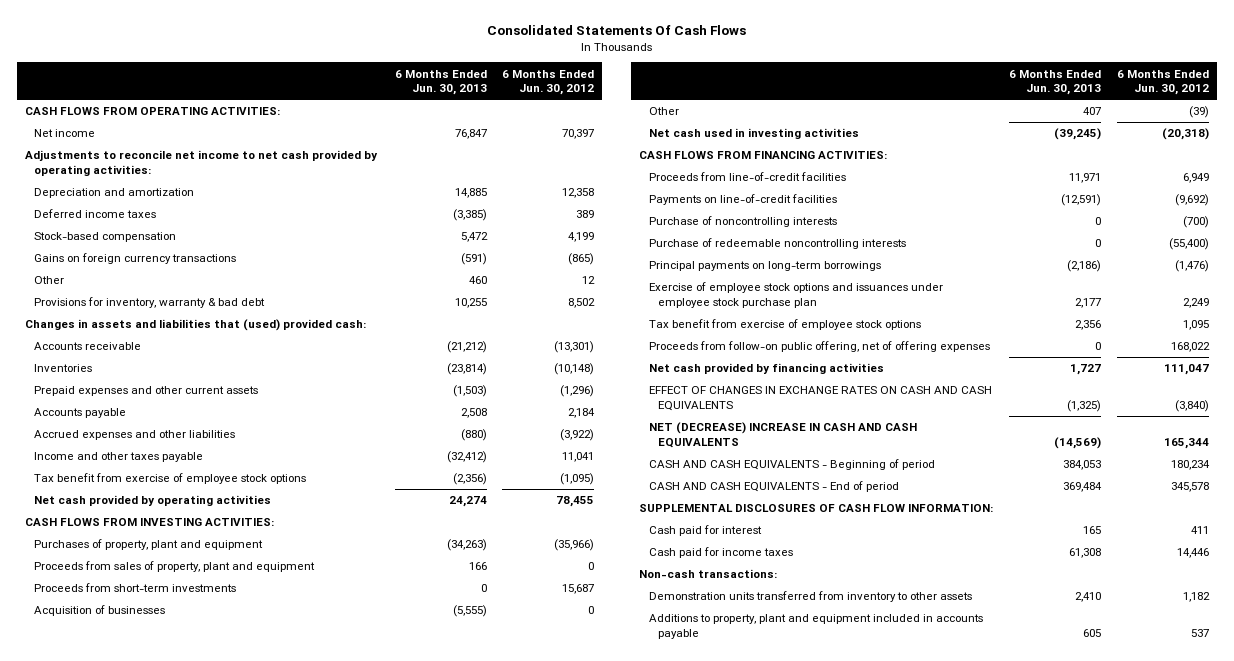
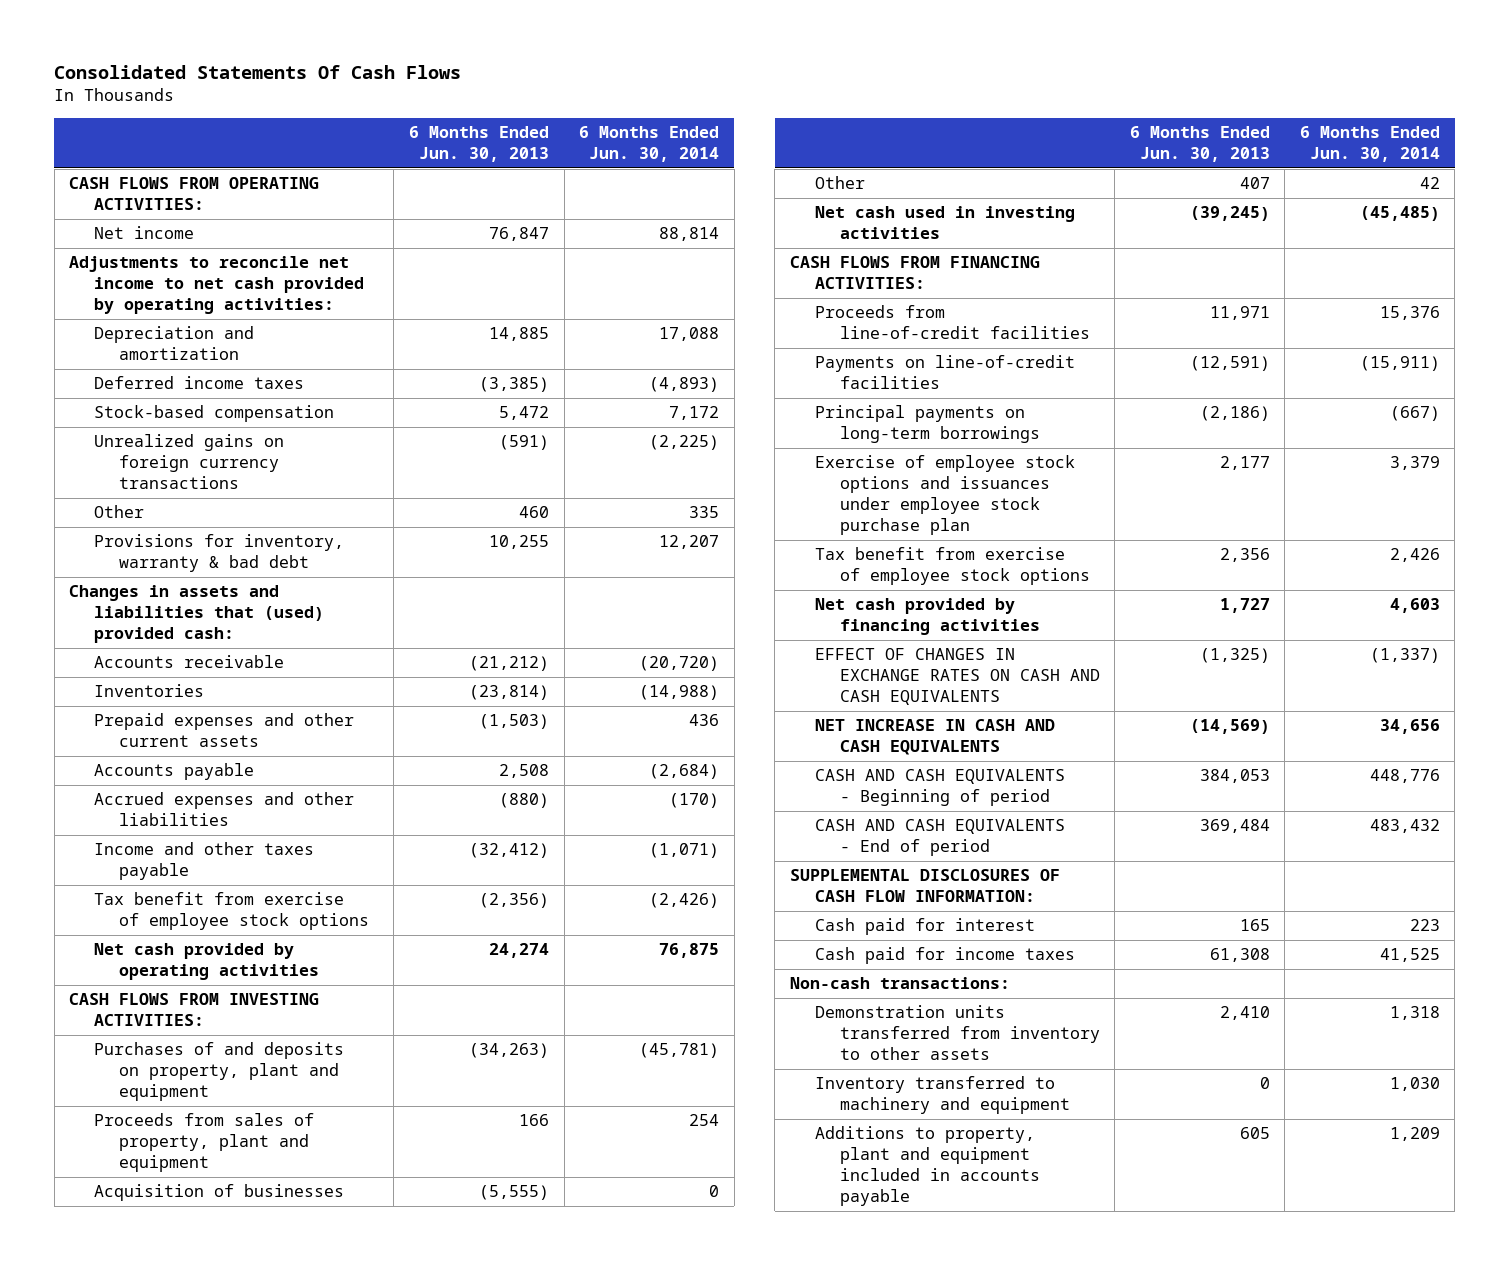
[502,69,595,96] 6 Months Ended Jun. 30, 2012 -> none
none -> [579,126,720,163] 6 Months Ended Jun. 30, 2014
[34,253,237,265] Gains on foreign currency transactions -> [94,434,285,490] Unrealized gains on foreign currency transactions
[34,539,264,551] Purchases of property, plant and equipment -> [94,1042,345,1102] Purchases of and deposits on property, plant and equipment
[34,583,237,593] Proceeds from short-term investments -> none
[648,216,837,228] Purchase of noncontrolling interests -> none
[648,238,906,250] Purchase of redeemable noncontrolling interests -> none
[648,341,990,353] Proceeds from follow-on public offering, net of offering expenses -> none
[648,422,917,449] NET (DECREASE) INCREASE IN CASH AND CASH EQUIVALENTS -> [814,719,1055,756] NET INCREASE IN CASH AND CASH EQUIVALENTS
none -> [814,1076,1070,1115] Inventory transferred to machinery and equipment

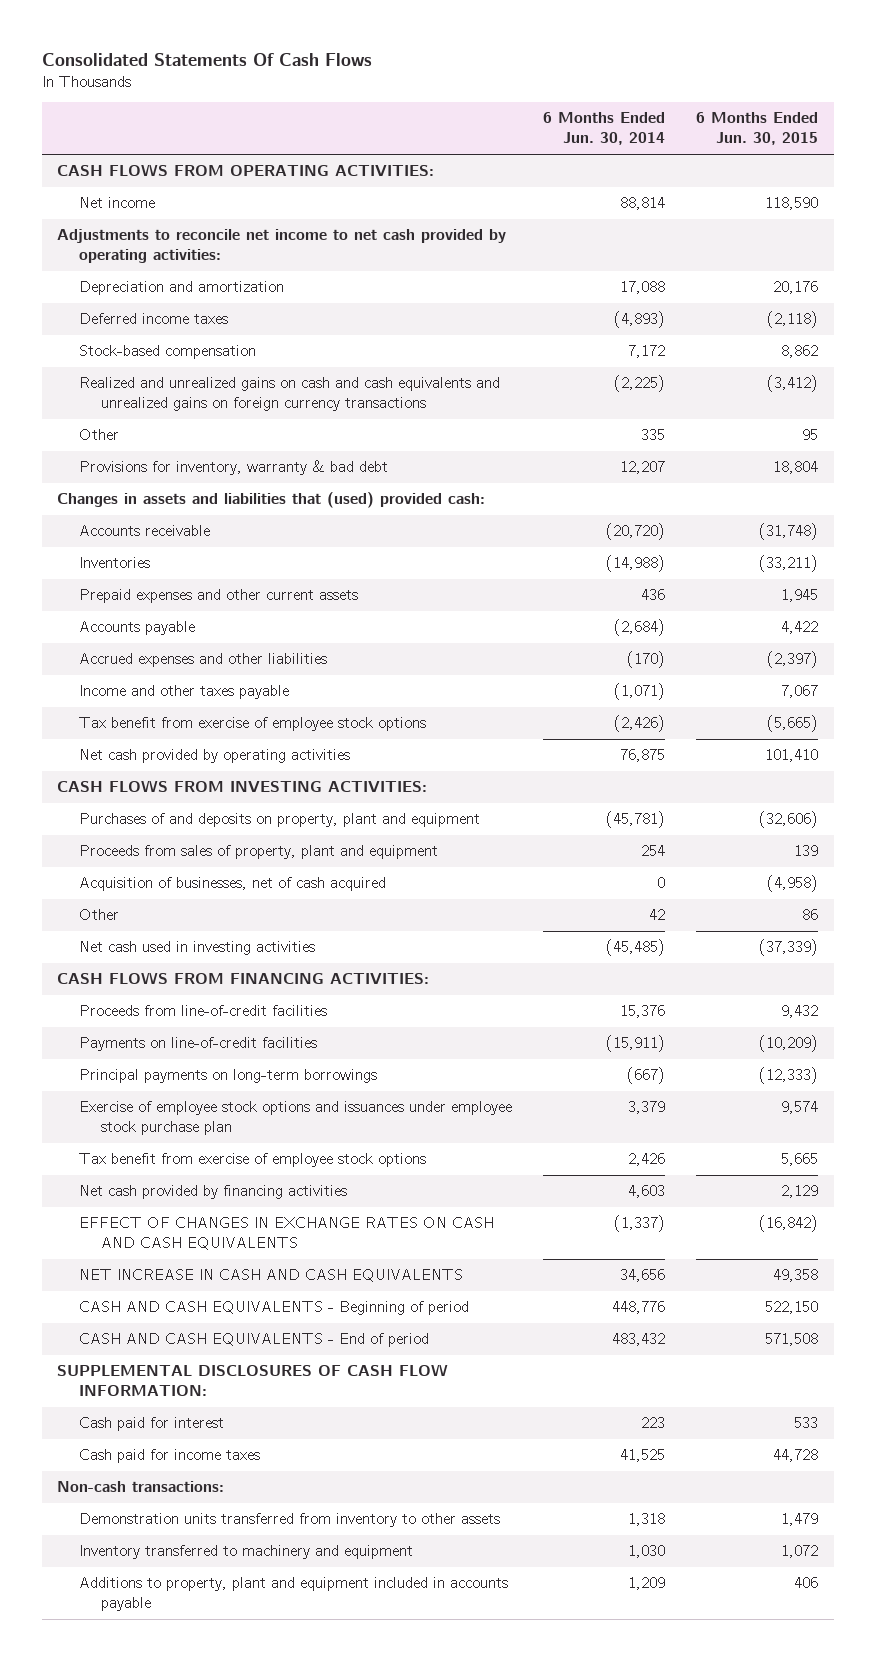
[408,126,549,163] 6 Months Ended Jun. 30, 2013 -> none
none -> [696,112,819,146] 6 Months Ended Jun. 30, 2015
[94,434,285,490] Unrealized gains on foreign currency transactions -> [79,377,501,412] Realized and unrealized gains on cash and cash equivalents and unrealized gains on foreign currency transactions
[94,1184,345,1202] Acquisition of businesses -> [79,877,387,892] Acquisition of businesses, net of cash acquired

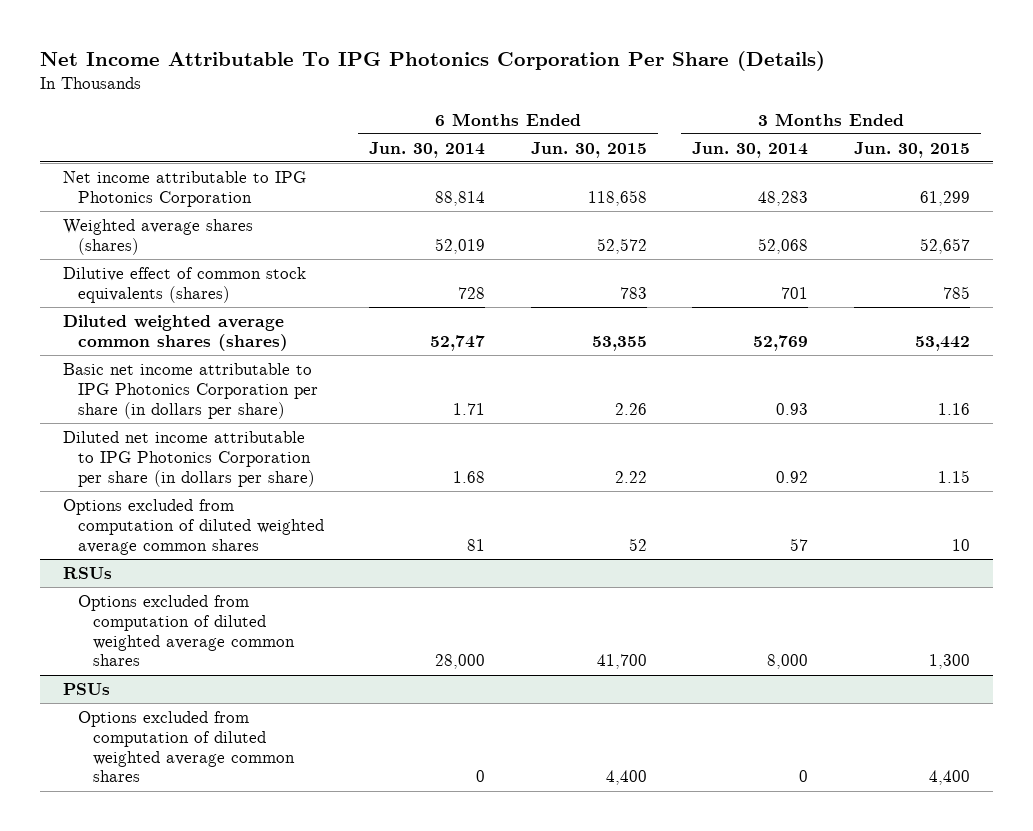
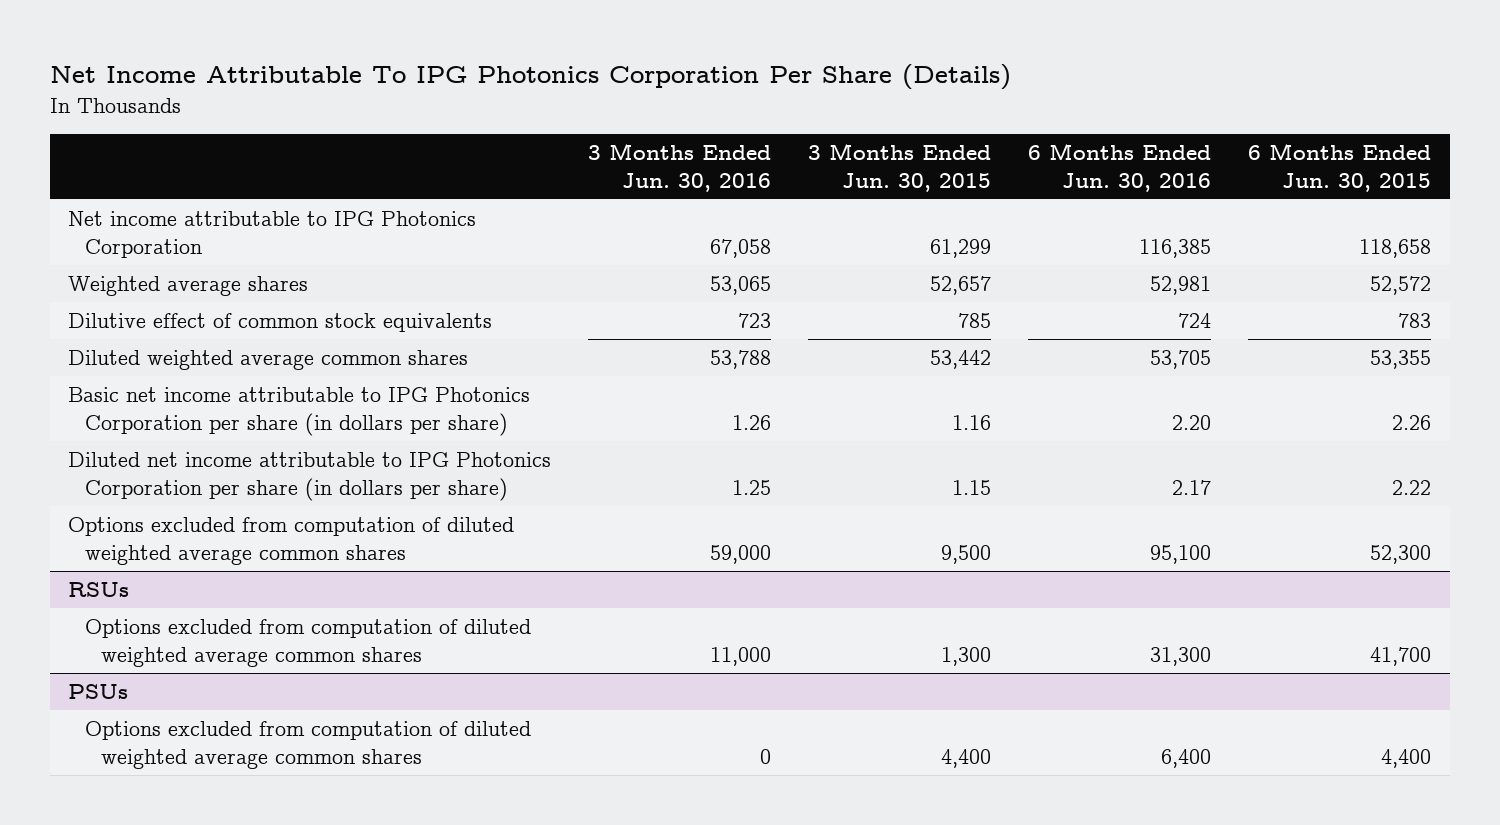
[369,141,486,158] Jun. 30, 2014 -> none
[692,141,809,158] Jun. 30, 2014 -> none
none -> [588,143,772,192] 3 Months Ended Jun. 30, 2016
none -> [1028,143,1212,192] 6 Months Ended Jun. 30, 2016
[62,218,253,255] Weighted average shares (shares) -> [68,275,309,296] Weighted average shares
[62,266,306,303] Dilutive effect of common stock equivalents (shares) -> [68,312,493,332] Dilutive effect of common stock equivalents
[62,314,288,351] Diluted weighted average common shares (shares) -> [68,349,469,370] Diluted weighted average common shares
[628,537,647,551] 52 -> [1370,544,1432,564] 52,300
[951,538,970,551] 10 -> [941,544,992,564] 9,500

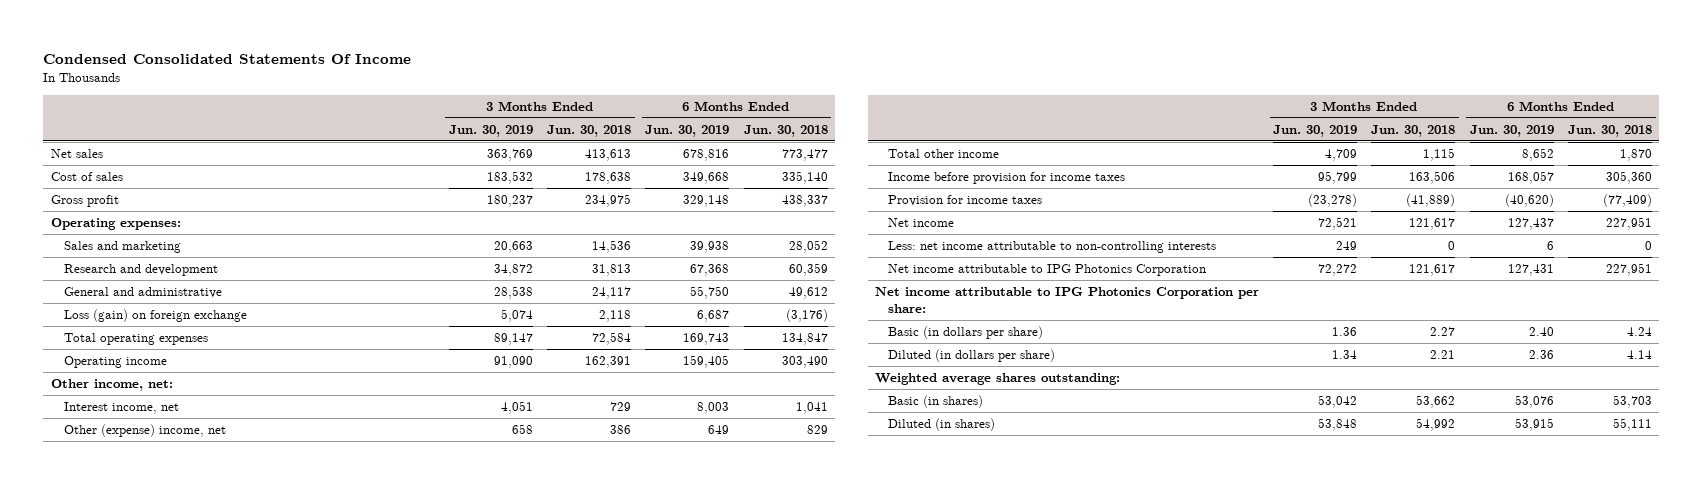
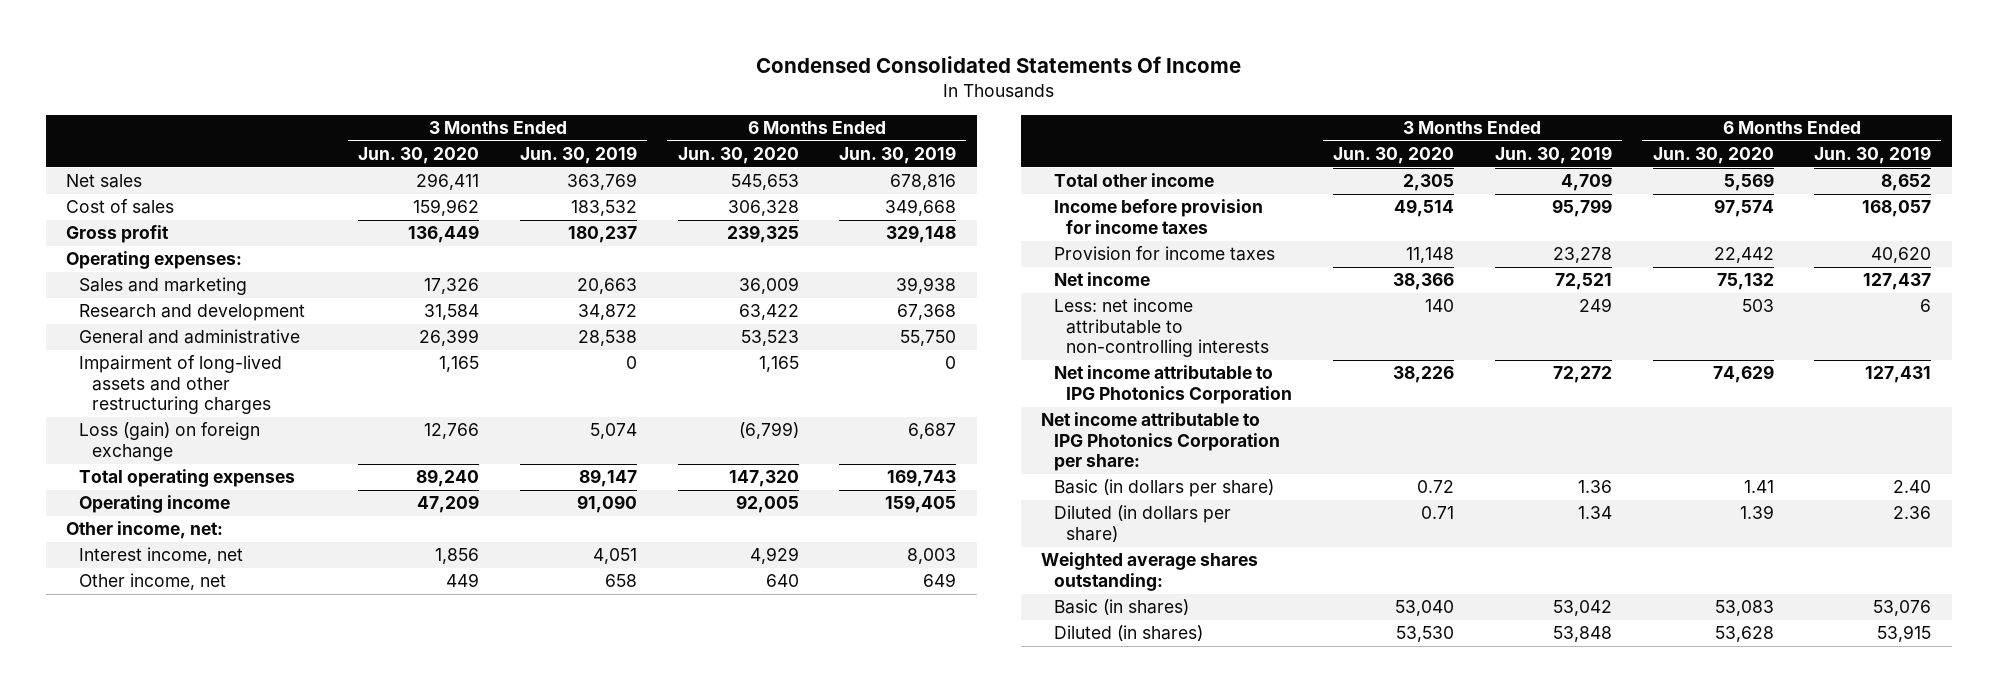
[547,124,632,137] Jun. 30, 2018 -> none
[743,124,828,137] Jun. 30, 2018 -> none
none -> [358,147,480,165] Jun. 30, 2020
none -> [677,147,799,165] Jun. 30, 2020
none -> [78,355,282,415] Impairment of long-lived assets and other restructuring charges
[64,424,227,438] Other (expense) income, net -> [78,573,226,591] Other income, net
[1308,194,1358,208] (23,278) -> [1552,247,1612,264] 23,278
[1504,194,1554,208] (40,620) -> [1871,247,1932,264] 40,620

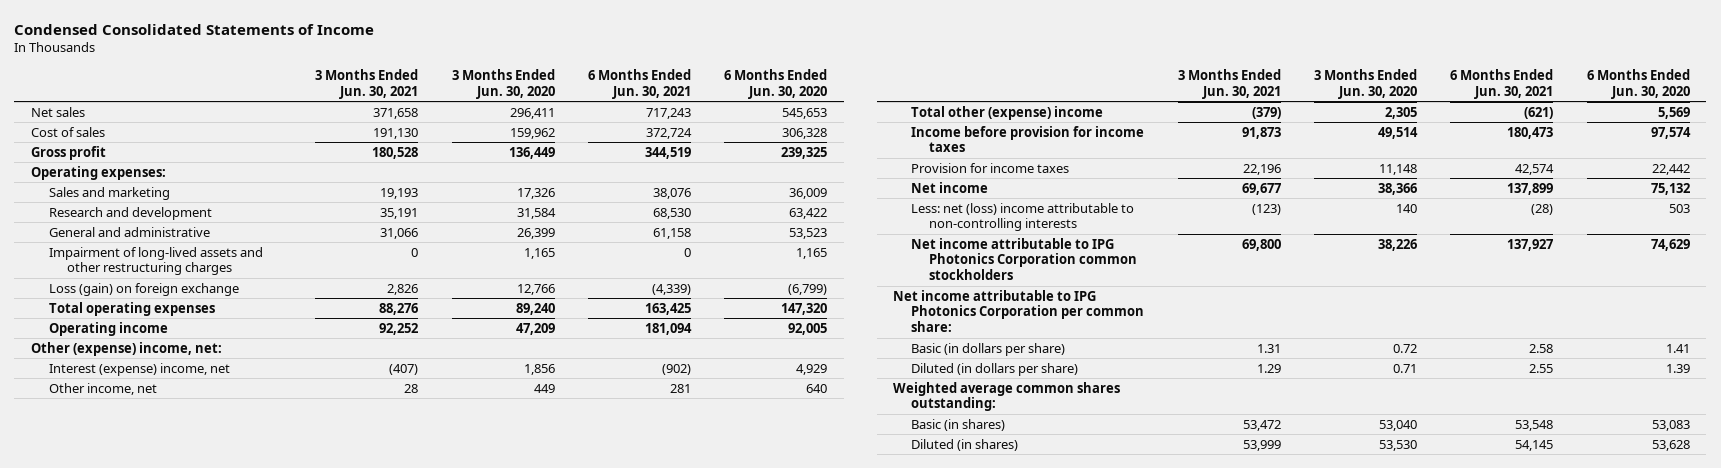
[755,56,1241,74] Condensed Consolidated Statements Of Income -> [14,23,375,35] Condensed Consolidated Statements of Income
[519,146,637,165] Jun. 30, 2019 -> none
[839,146,957,165] Jun. 30, 2019 -> none
none -> [315,69,419,99] 3 Months Ended Jun. 30, 2021
none -> [588,69,692,99] 6 Months Ended Jun. 30, 2021
[66,521,224,540] Other income, net: -> [31,341,223,356] Other (expense) income, net:
[78,547,243,565] Interest income, net -> [48,362,230,376] Interest (expense) income, net
[1053,173,1214,188] Total other income -> [911,105,1104,120] Total other (expense) income
[1053,298,1270,358] Less: net income attributable to non-controlling interests -> [911,202,1135,232] Less: net (loss) income attributable to non-controlling interests
[1053,365,1293,404] Net income attributable to IPG Photonics Corporation -> [911,237,1137,281] Net income attributable to IPG Photonics Corporation common stockholders
[1041,412,1280,472] Net income attributable to IPG Photonics Corporation per share: -> [893,289,1145,333] Net income attributable to IPG Photonics Corporation per common share:
[1041,552,1259,591] Weighted average shares outstanding: -> [893,381,1121,412] Weighted average common shares outstanding:

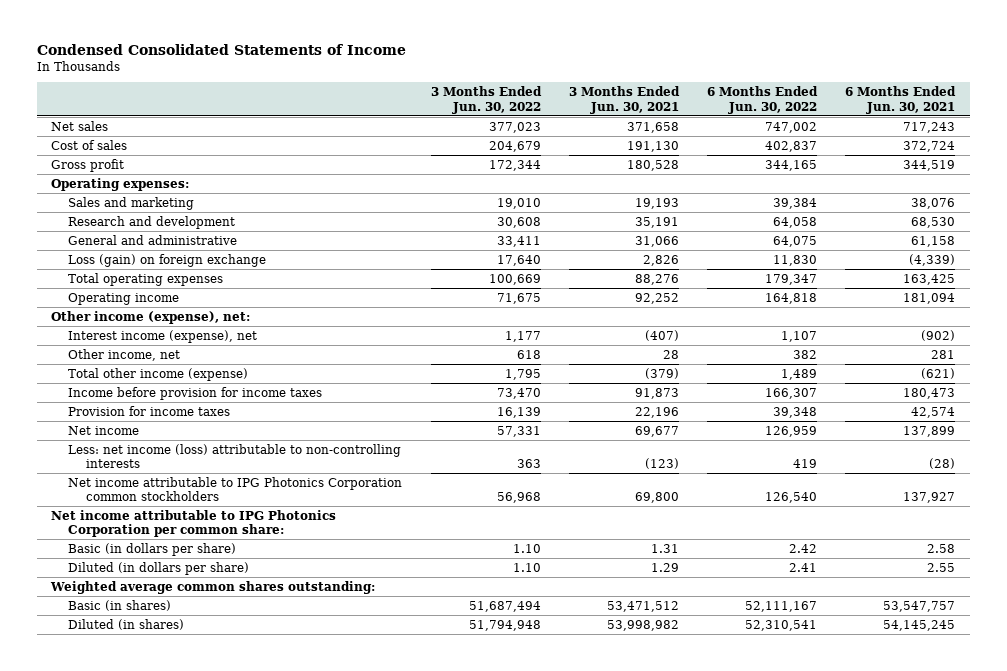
[451,69,555,99] 3 Months Ended Jun. 30, 2020 -> none
[724,69,828,99] 6 Months Ended Jun. 30, 2020 -> none
none -> [430,86,542,114] 3 Months Ended Jun. 30, 2022
none -> [707,86,819,114] 6 Months Ended Jun. 30, 2022
[48,246,263,276] Impairment of long-lived assets and other restructuring charges -> none
[31,341,223,356] Other (expense) income, net: -> [51,310,251,324] Other income (expense), net:
[48,362,230,376] Interest (expense) income, net -> [68,329,258,343] Interest income (expense), net
[911,105,1104,120] Total other (expense) income -> [68,367,249,381] Total other income (expense)
[911,202,1135,232] Less: net (loss) income attributable to non-controlling interests -> [68,443,402,469] Less: net income (loss) attributable to non-controlling interests
[1242,419,1281,431] 53,472 -> [606,600,679,612] 53,471,512
[1515,419,1554,431] 53,548 -> [883,600,956,612] 53,547,757
[1242,439,1281,451] 53,999 -> [606,619,679,631] 53,998,982
[1515,439,1554,451] 54,145 -> [883,619,956,631] 54,145,245

